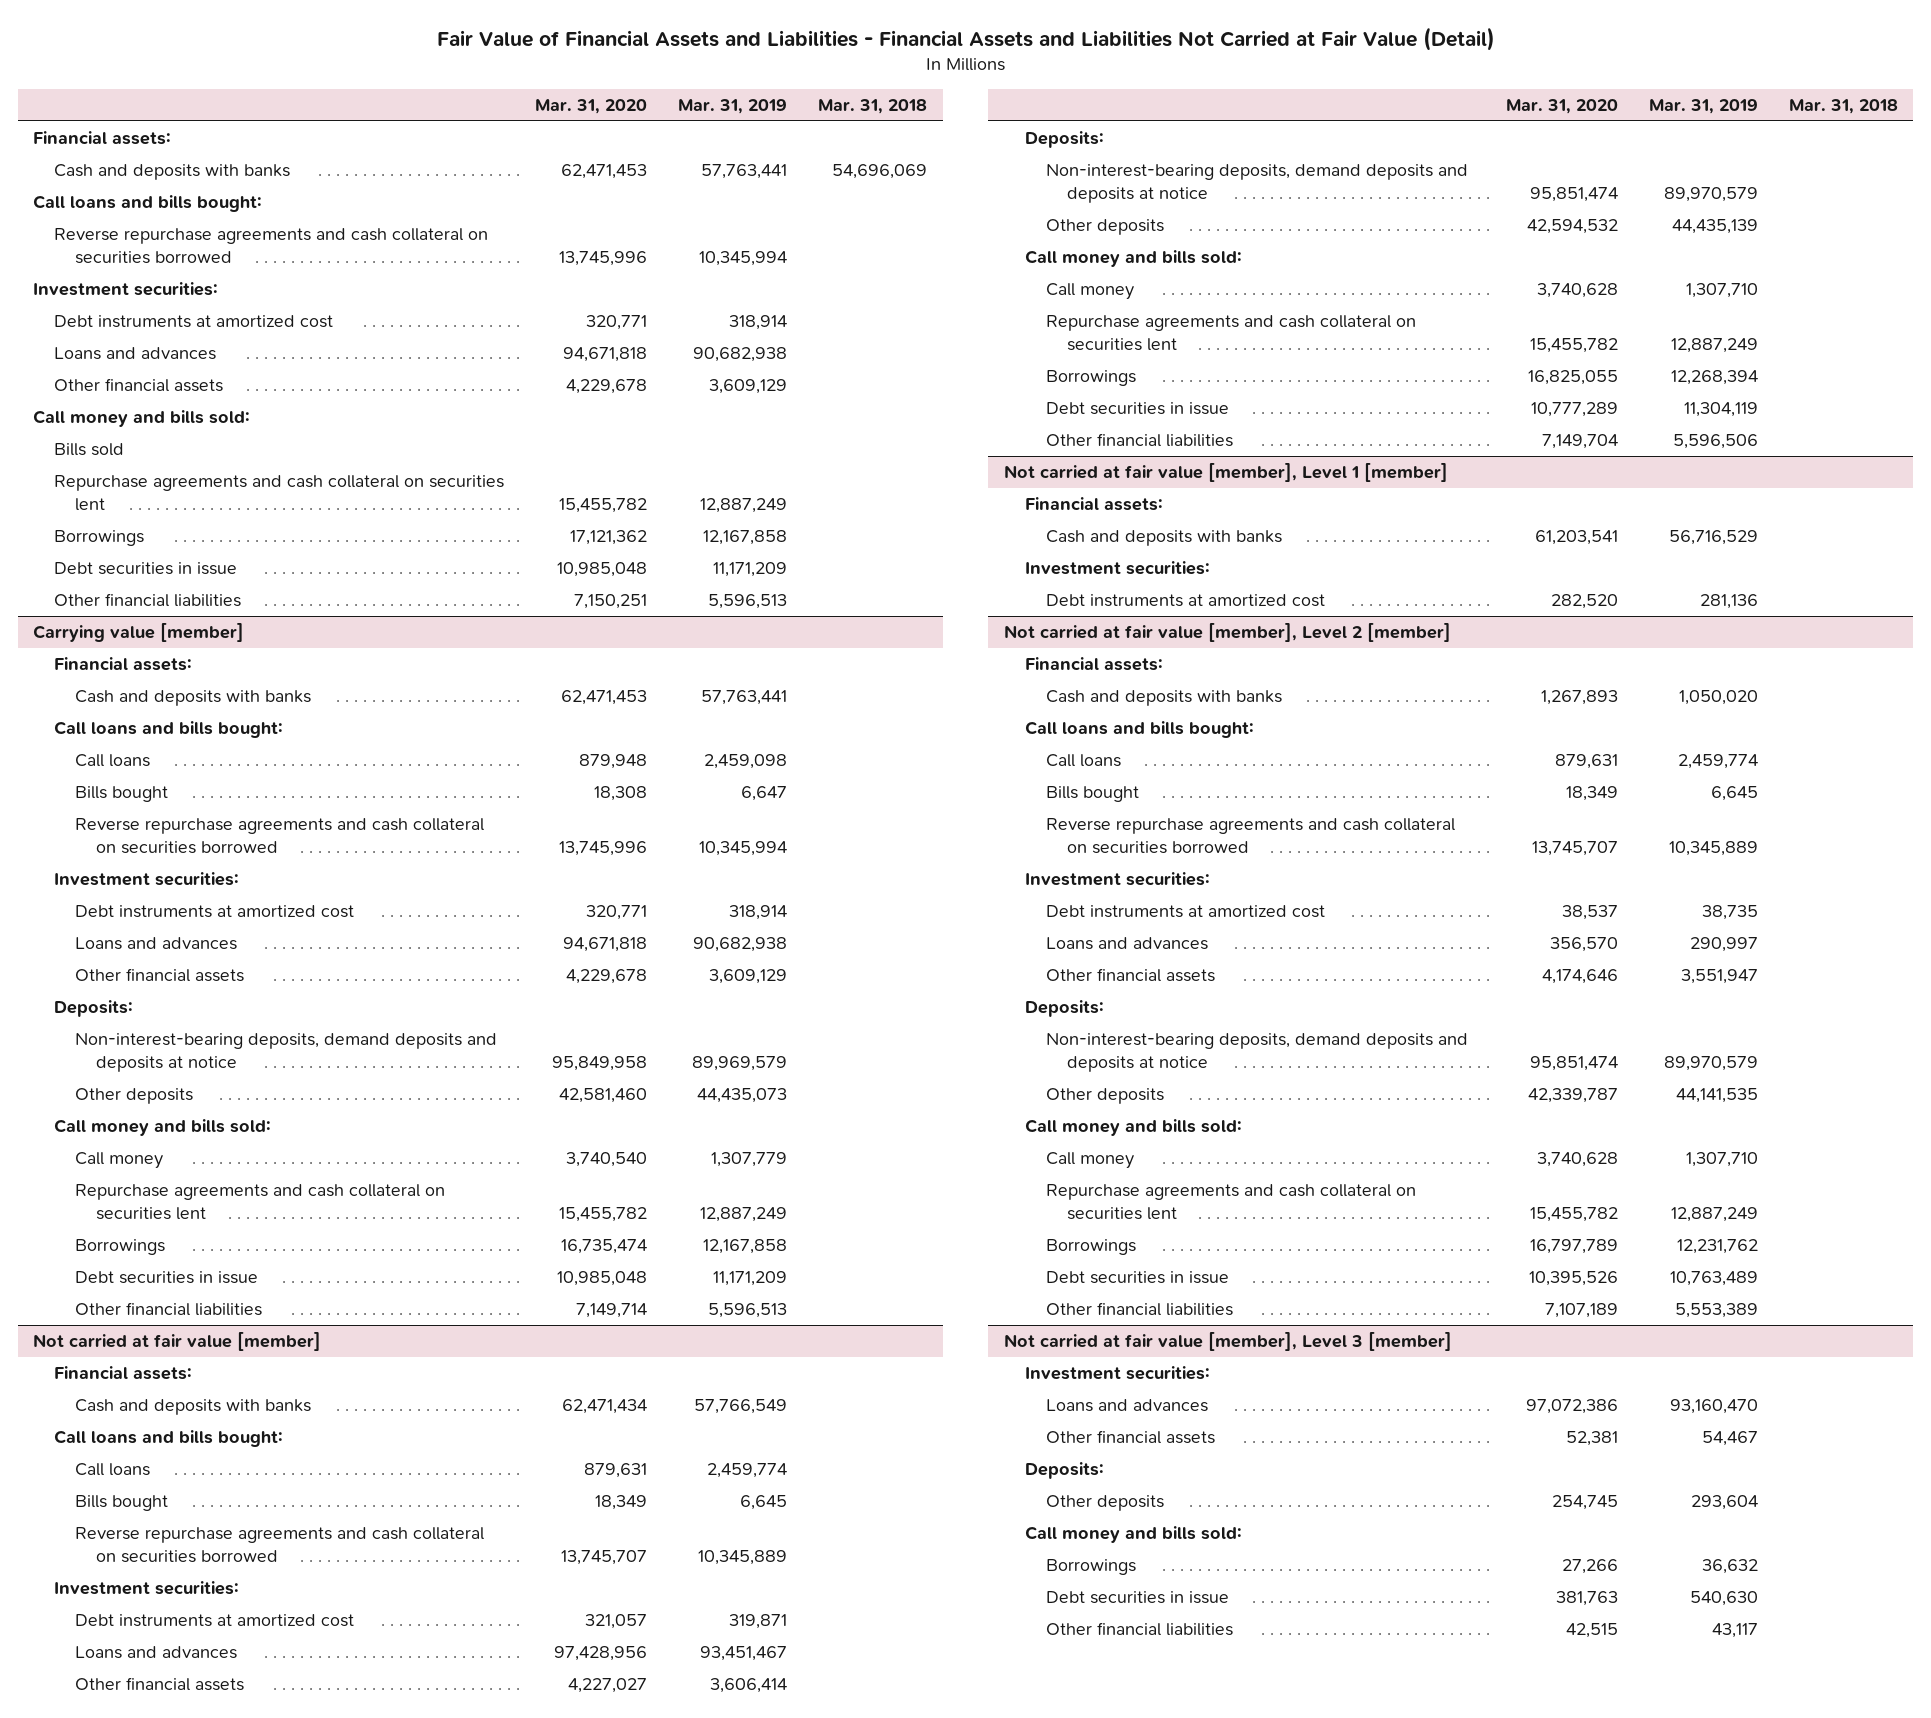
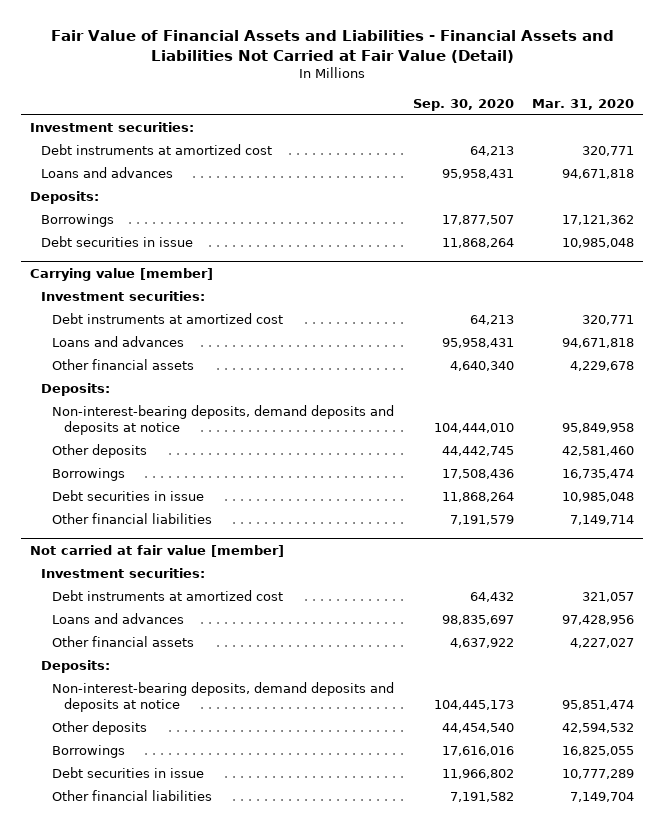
[678,98,788,114] Mar. 31, 2019 -> none
[818,98,928,114] Mar. 31, 2018 -> none
none -> [412,98,514,111] Sep. 30, 2020
[33,131,172,146] Financial assets: -> none
[54,164,291,181] Cash and deposits with banks -> none
[33,195,263,213] Call loans and bills bought: -> none
[54,228,489,265] Reverse repurchase agreements and cash collateral on securities borrowed -> none
[54,378,224,393] Other financial assets -> none
[33,410,251,428] Call money and bills sold: -> none
[54,443,125,457] Bills sold -> none
[54,475,505,512] Repurchase agreements and cash collateral on securities lent -> none
none -> [30,191,100,205] Deposits:
[54,593,242,608] Other financial liabilities -> none
[54,657,193,672] Financial assets: -> none
[75,690,312,707] Cash and deposits with banks -> none
[54,721,284,739] Call loans and bills bought: -> none
[75,754,151,768] Call loans -> none
[75,786,169,803] Bills bought -> none
[75,818,485,855] Reverse repurchase agreements and cash collateral on securities borrowed -> none
[54,1119,272,1137] Call money and bills sold: -> none
[75,1152,164,1170] Call money -> none
[75,1184,446,1221] Repurchase agreements and cash collateral on securities lent -> none
[54,1366,193,1381] Financial assets: -> none
[75,1399,312,1416] Cash and deposits with banks -> none
[54,1430,284,1448] Call loans and bills bought: -> none
[75,1463,151,1477] Call loans -> none
[75,1495,169,1512] Bills bought -> none
[75,1527,485,1564] Reverse repurchase agreements and cash collateral on securities borrowed -> none
[1024,250,1242,268] Call money and bills sold: -> none
[1045,283,1134,301] Call money -> none
[1045,315,1416,352] Repurchase agreements and cash collateral on securities lent -> none
[1003,463,1448,483] Not carried at fair value [member], Level 1 [member] -> none
[1024,497,1163,512] Financial assets: -> none
[1045,530,1282,547] Cash and deposits with banks -> none
[1024,561,1210,576] Investment securities: -> none
[1045,594,1325,608] Debt instruments at amortized cost -> none
[1003,623,1451,643] Not carried at fair value [member], Level 2 [member] -> none
[1024,657,1163,672] Financial assets: -> none
[1045,690,1282,707] Cash and deposits with banks -> none
[1024,721,1254,739] Call loans and bills bought: -> none
[1045,754,1121,768] Call loans -> none
[1045,786,1139,803] Bills bought -> none
[1045,818,1455,855] Reverse repurchase agreements and cash collateral on securities borrowed -> none
[1024,872,1210,887] Investment securities: -> none
[1045,905,1325,919] Debt instruments at amortized cost -> none
[1045,937,1208,951] Loans and advances -> none
[1045,968,1215,983] Other financial assets -> none
[1024,1000,1104,1018] Deposits: -> none
[1045,1033,1468,1073] Non-interest-bearing deposits, demand deposits and deposits at notice -> none
[1045,1088,1164,1105] Other deposits -> none
[1024,1119,1242,1137] Call money and bills sold: -> none
[1045,1152,1134,1170] Call money -> none
[1045,1184,1416,1221] Repurchase agreements and cash collateral on securities lent -> none
[1045,1239,1136,1256] Borrowings -> none
[1045,1271,1229,1285] Debt securities in issue -> none
[1045,1302,1233,1317] Other financial liabilities -> none
[1003,1332,1452,1352] Not carried at fair value [member], Level 3 [member] -> none
[1024,1366,1210,1381] Investment securities: -> none
[1045,1399,1208,1413] Loans and advances -> none
[1045,1430,1215,1445] Other financial assets -> none
[1024,1462,1104,1480] Deposits: -> none
[1045,1495,1164,1512] Other deposits -> none
[1024,1526,1242,1544] Call money and bills sold: -> none
[1045,1559,1136,1576] Borrowings -> none
[1045,1591,1229,1605] Debt securities in issue -> none
[1045,1622,1233,1637] Other financial liabilities -> none

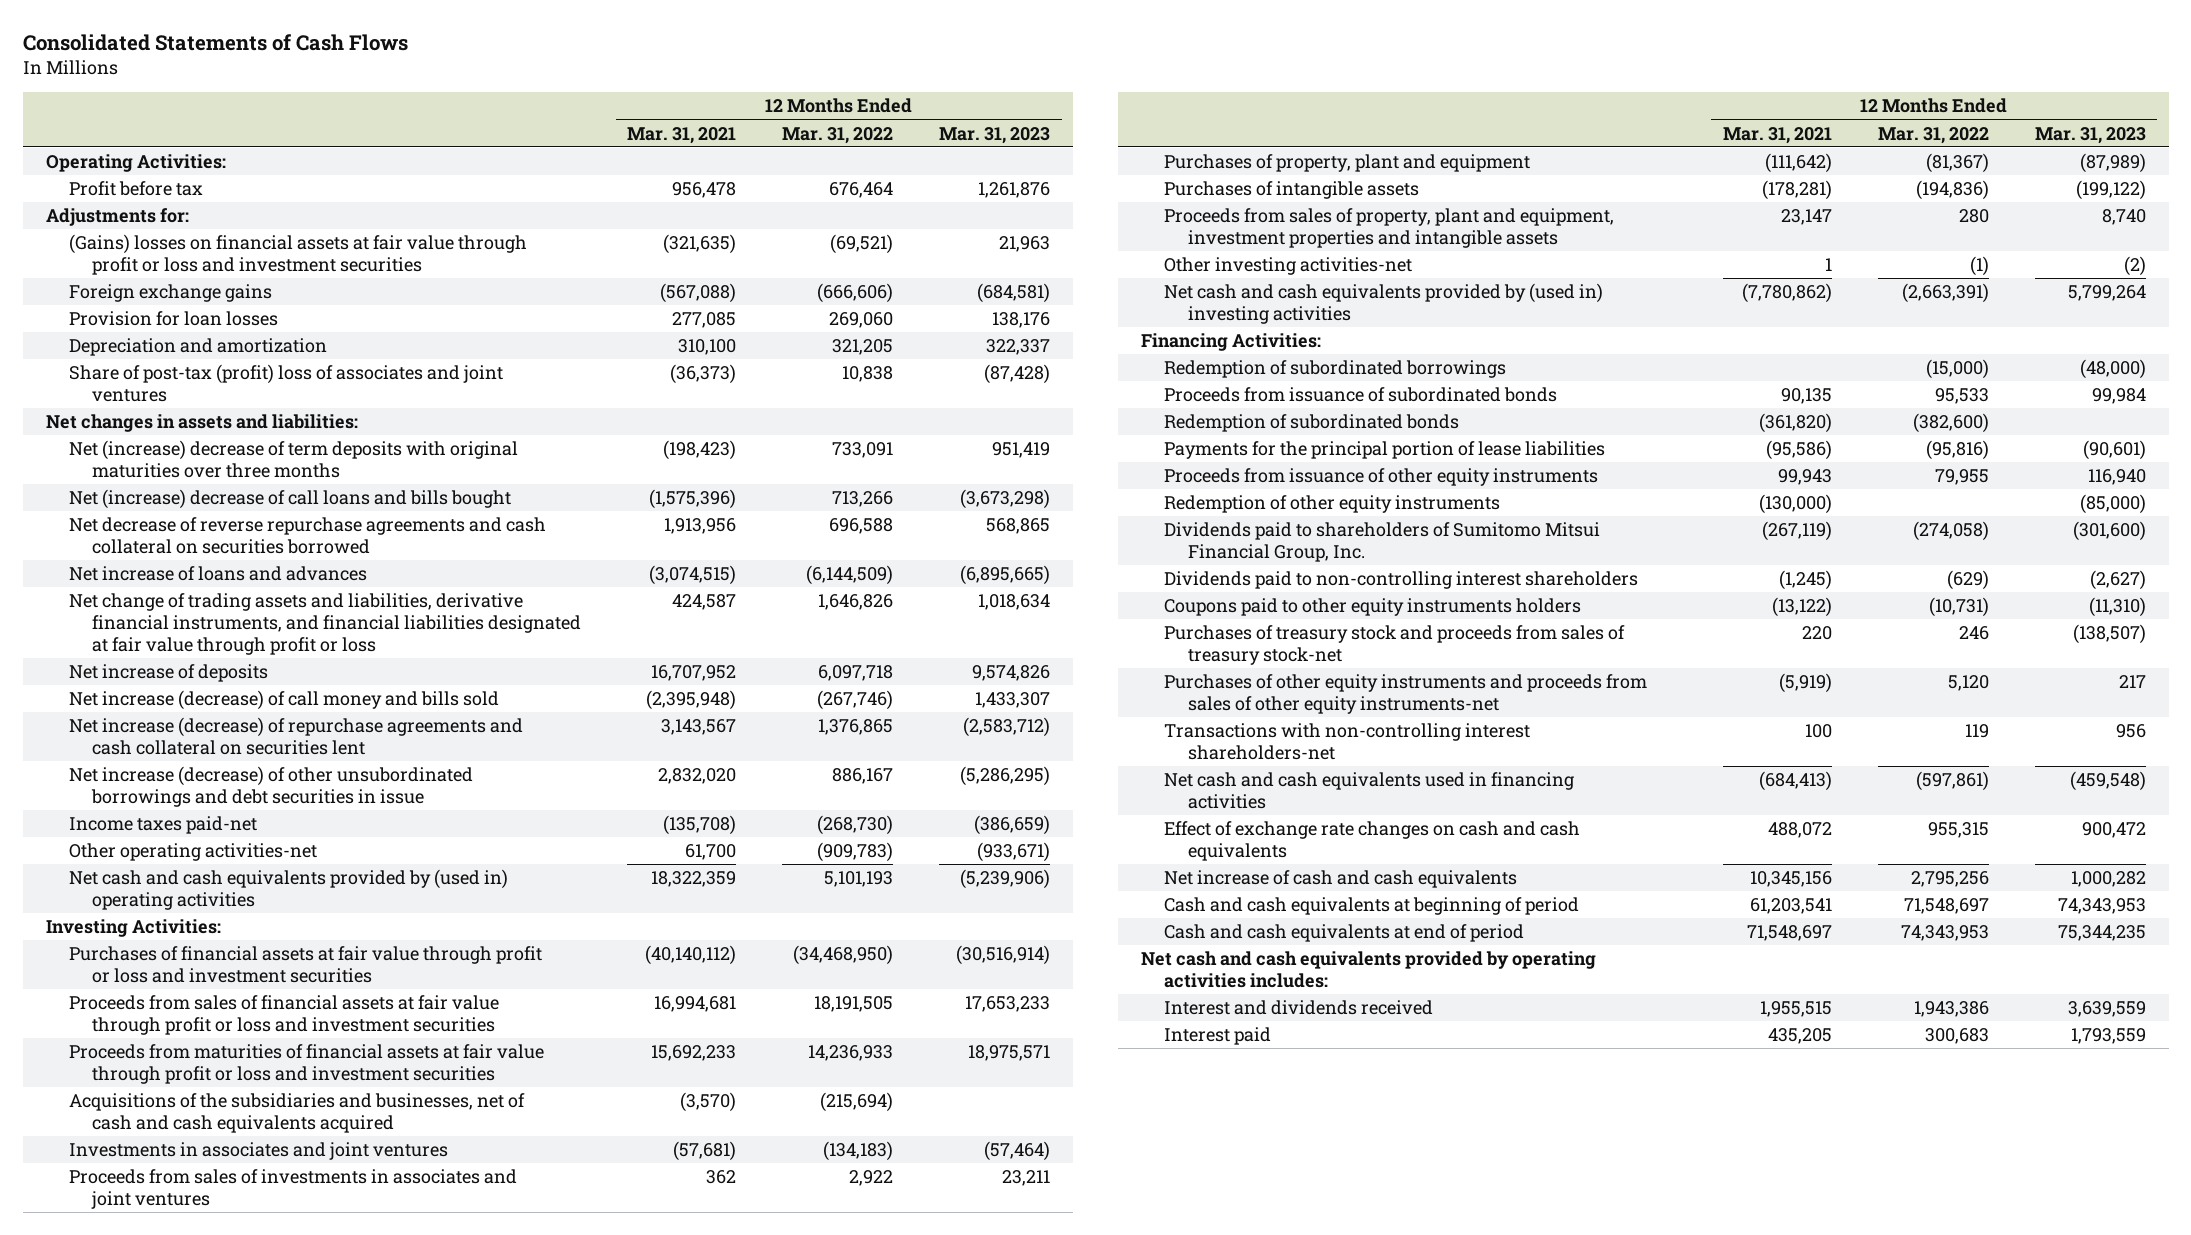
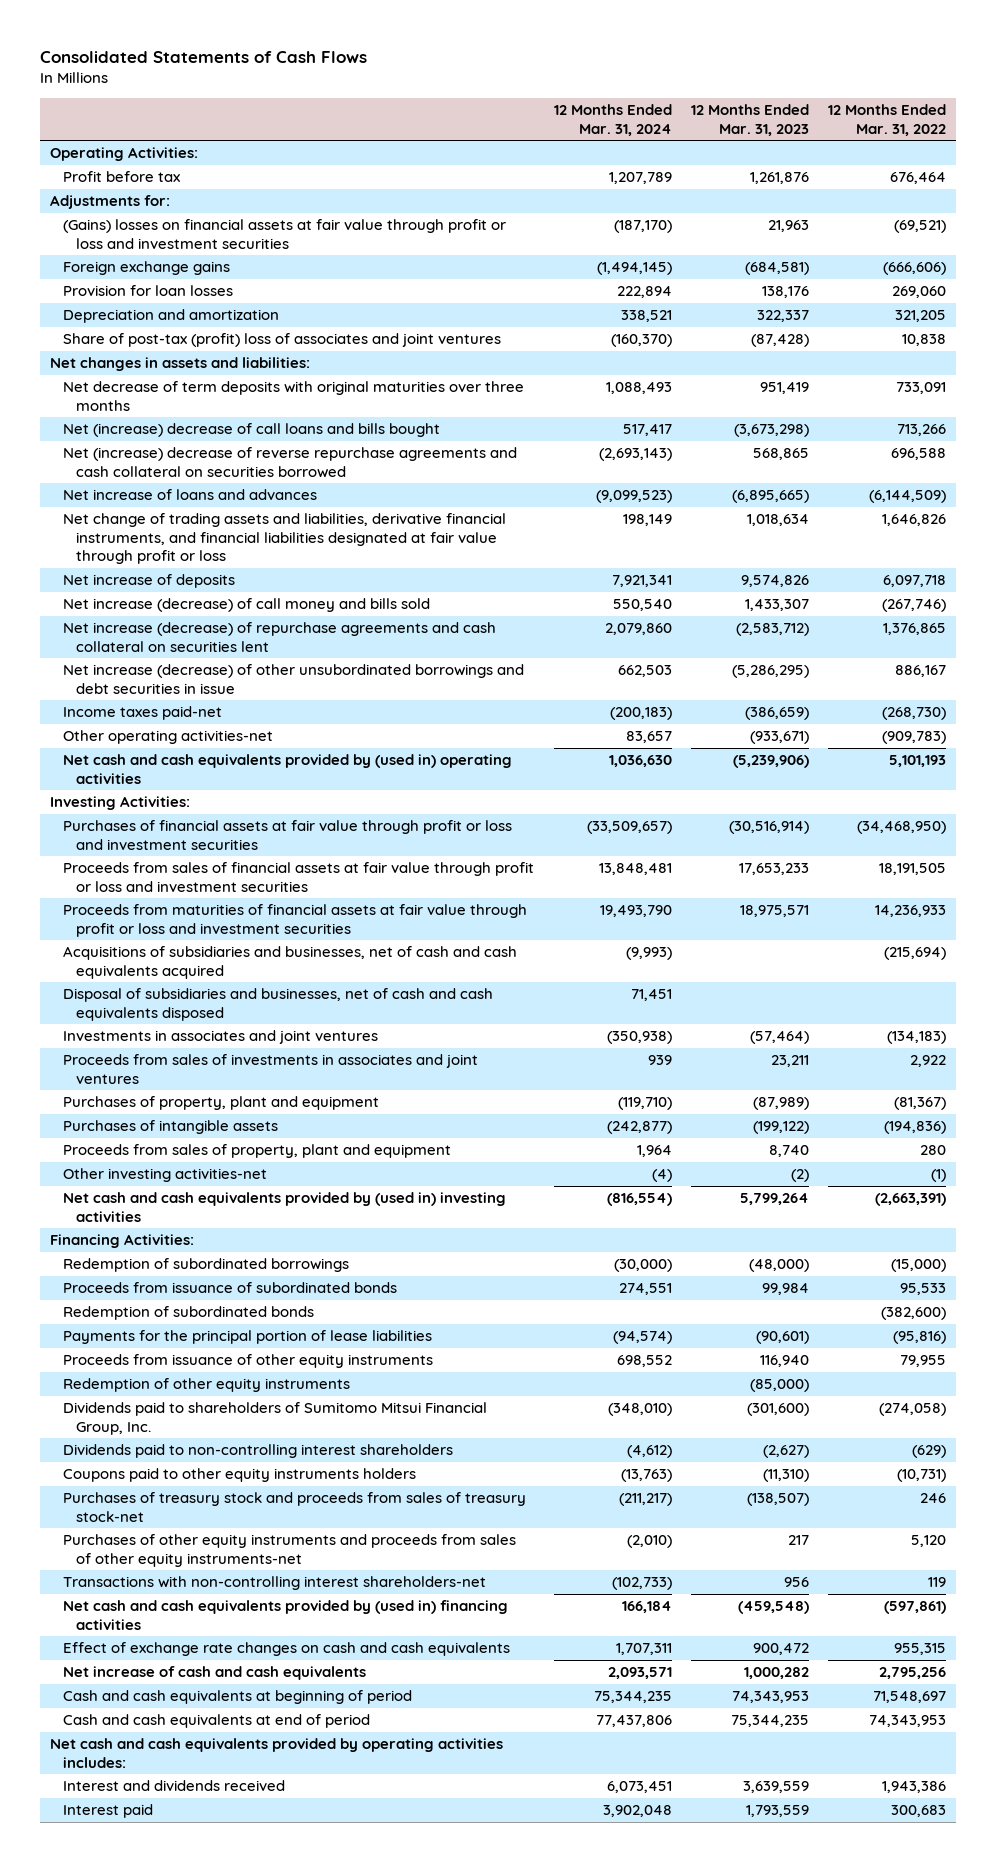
[627,126,737,144] Mar. 31, 2021 -> none
none -> [553,104,672,136] 12 Months Ended Mar. 31, 2024
[68,440,518,478] Net (increase) decrease of term deposits with original maturities over three months -> [63,381,525,411] Net decrease of term deposits with original maturities over three months
[68,517,546,554] Net decrease of reverse repurchase agreements and cash collateral on securities borrowed -> [63,447,518,478] Net (increase) decrease of reverse repurchase agreements and cash collateral on securities borrowed
[68,1093,525,1133] Acquisitions of the subsidiaries and businesses, net of cash and cash equivalents acquired -> [63,946,518,979] Acquisitions of subsidiaries and businesses, net of cash and cash equivalents acquired
none -> [63,988,494,1021] Disposal of subsidiaries and businesses, net of cash and cash equivalents disposed
[1164,208,1615,248] Proceeds from sales of property, plant and equipment, investment properties and intangible assets -> [63,1144,452,1159] Proceeds from sales of property, plant and equipment
[1164,772,1575,809] Net cash and cash equivalents used in financing activities -> [63,1600,509,1630] Net cash and cash equivalents provided by (used in) financing activities

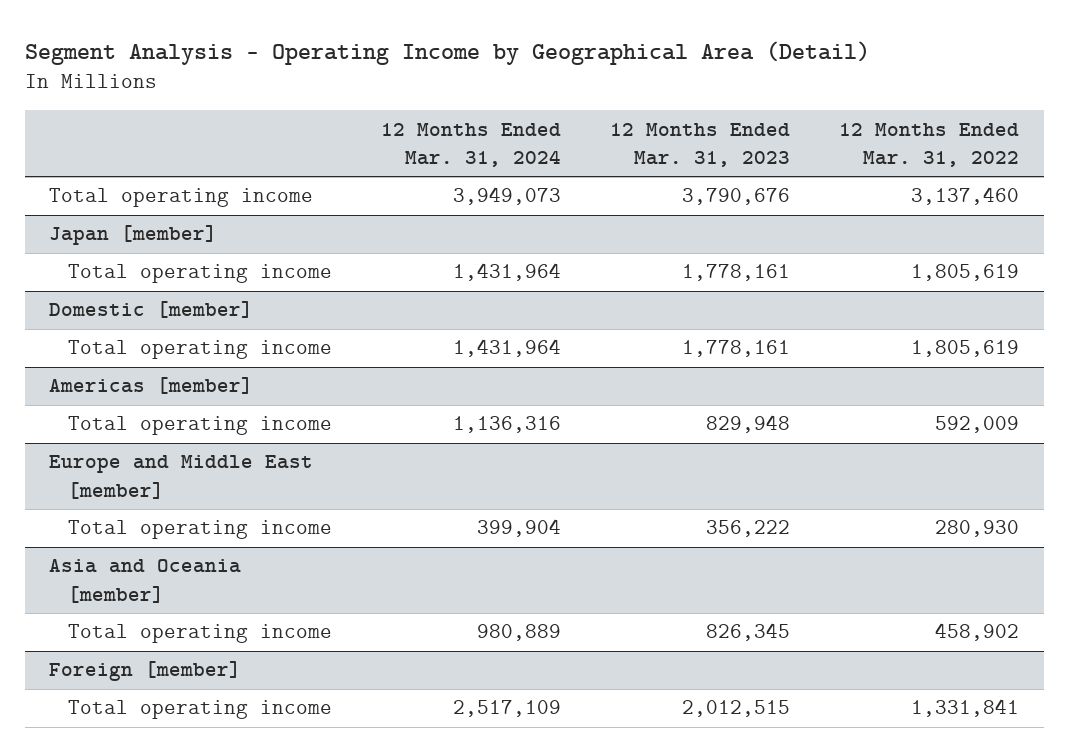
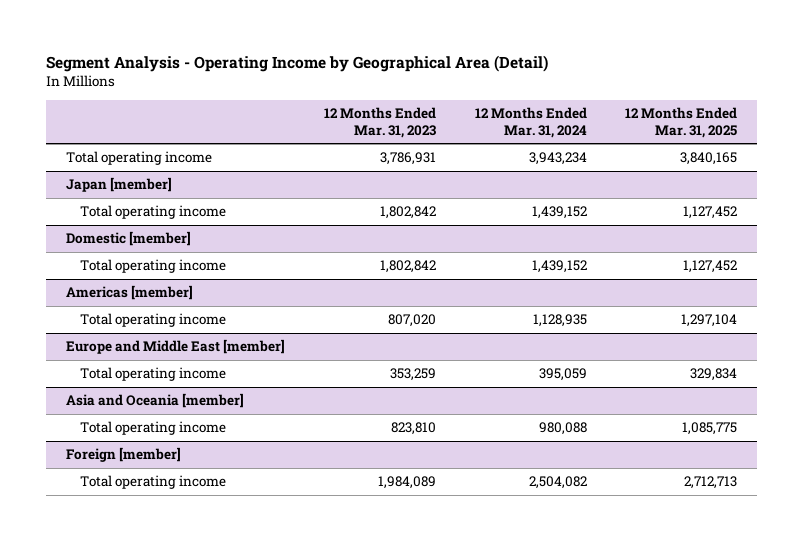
[839,122,1020,167] 12 Months Ended Mar. 31, 2022 -> none
none -> [625,106,738,138] 12 Months Ended Mar. 31, 2025
[453,187,562,206] 3,949,073 -> [528,152,587,166] 3,943,234
[682,188,791,206] 3,790,676 -> [379,152,436,166] 3,786,931
[453,263,562,282] 1,431,964 -> [531,206,587,220] 1,439,152
[682,264,791,282] 1,778,161 -> [379,206,436,220] 1,802,842
[453,339,562,358] 1,431,964 -> [531,260,587,274] 1,439,152
[682,340,791,358] 1,778,161 -> [379,260,436,274] 1,802,842
[453,416,562,434] 1,136,316 -> [532,314,587,328] 1,128,935
[706,415,791,434] 829,948 -> [387,314,436,328] 807,020
[477,519,562,538] 399,904 -> [538,368,587,382] 395,059
[706,520,791,538] 356,222 -> [389,368,436,382] 353,259
[477,624,562,642] 980,889 -> [538,422,587,436] 980,088
[706,623,791,642] 826,345 -> [390,422,436,436] 823,810
[453,700,562,718] 2,517,109 -> [528,476,587,490] 2,504,082
[682,700,791,718] 2,012,515 -> [377,476,436,490] 1,984,089

